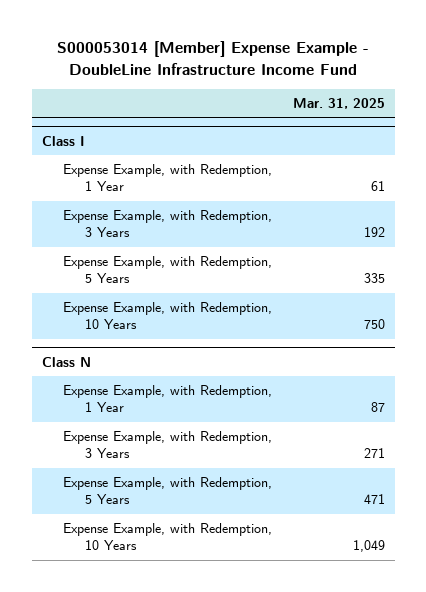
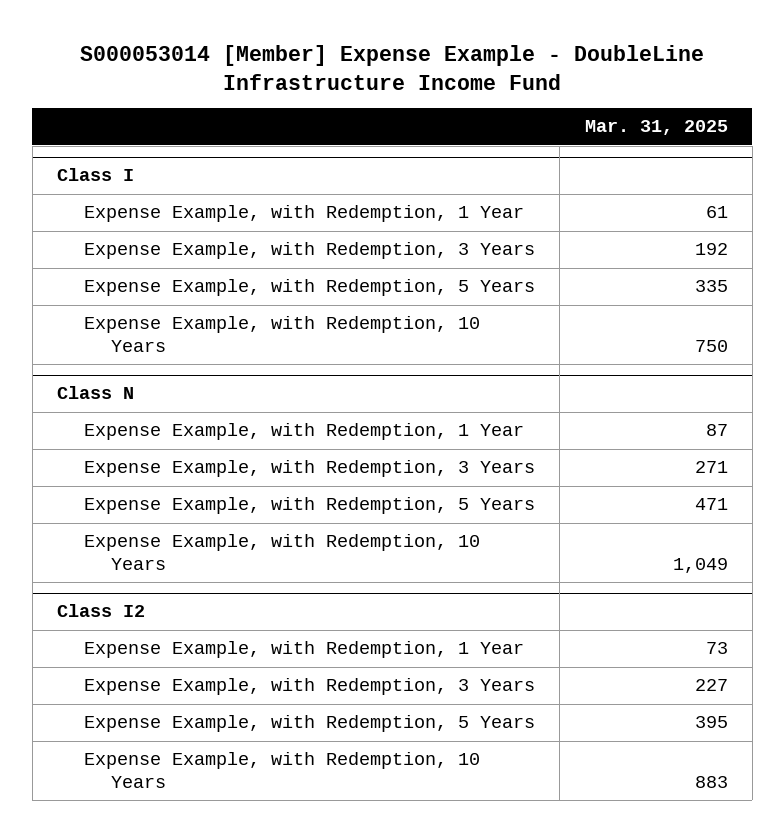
none -> [56,604,145,618] Class I2
none -> [84,641,525,659] Expense Example, with Redemption, 1 Year
none -> [84,678,536,696] Expense Example, with Redemption, 3 Years
none -> [84,715,536,733] Expense Example, with Redemption, 5 Years
none -> [84,752,481,788] Expense Example, with Redemption, 10 Years

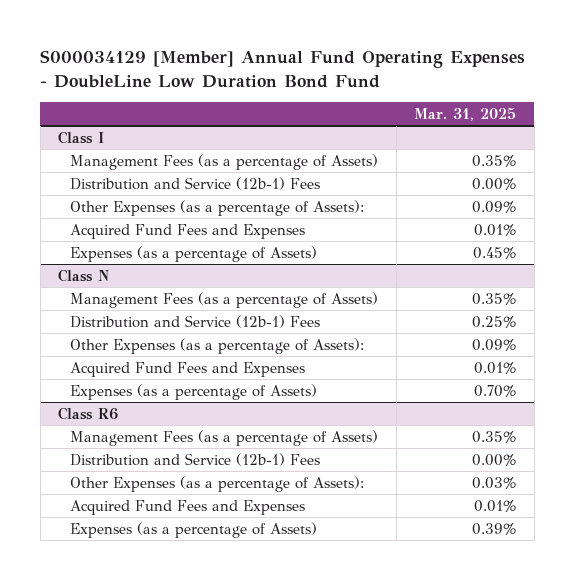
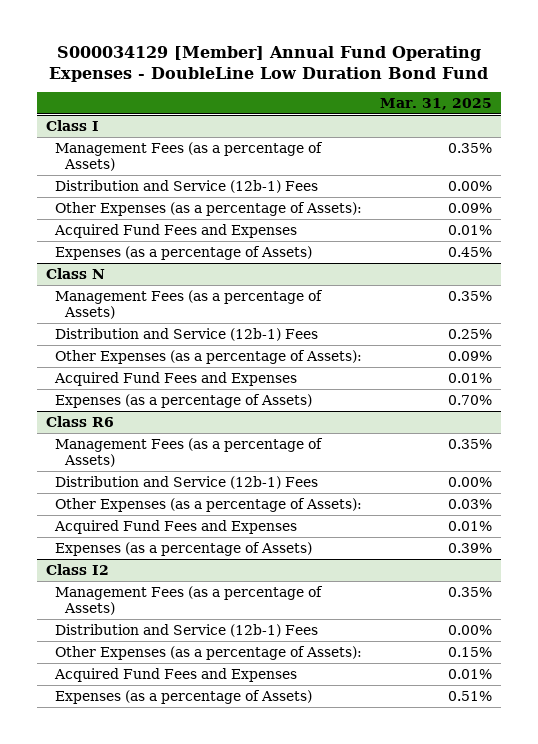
none -> [46,563,110,575] Class I2
none -> [55,585,324,615] Management Fees (as a percentage of Assets)
none -> [55,623,319,637] Distribution and Service (12b-1) Fees
none -> [55,645,363,660] Other Expenses (as a percentage of Assets):
none -> [54,667,298,682] Acquired Fund Fees and Expenses
none -> [55,689,313,704] Expenses (as a percentage of Assets)

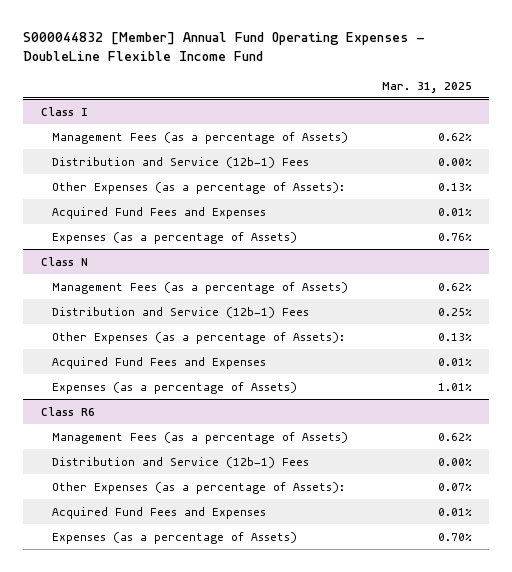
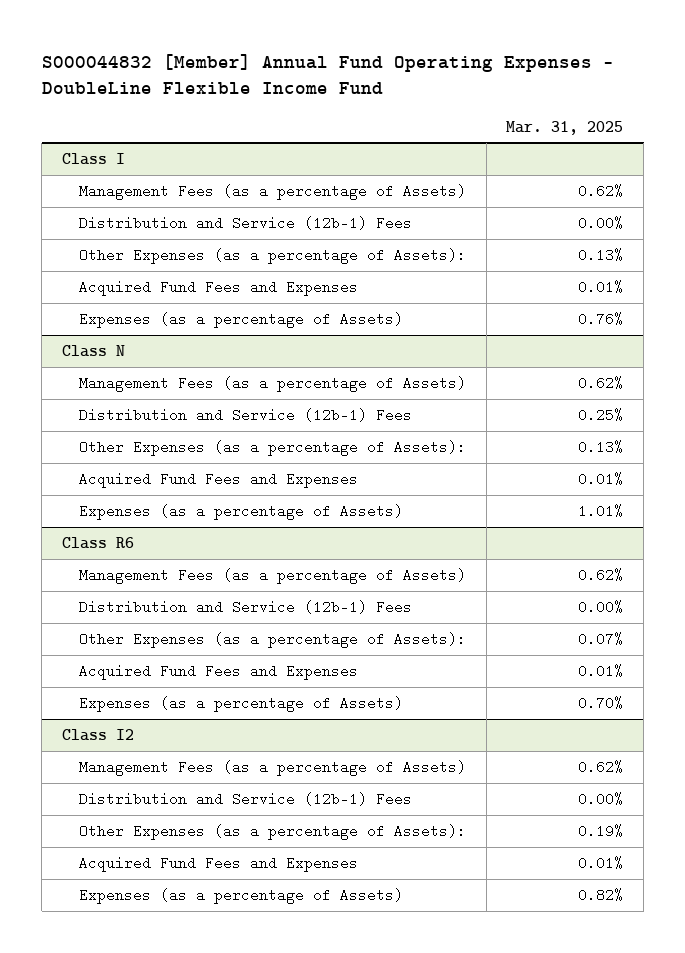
none -> [62,728,135,741] Class I2
none -> [78,759,466,776] Management Fees (as a percentage of Assets)
none -> [78,791,412,806] Distribution and Service (12b-1) Fees
none -> [78,823,466,840] Other Expenses (as a percentage of Assets):
none -> [78,855,358,872] Acquired Fund Fees and Expenses
none -> [78,887,403,904] Expenses (as a percentage of Assets)

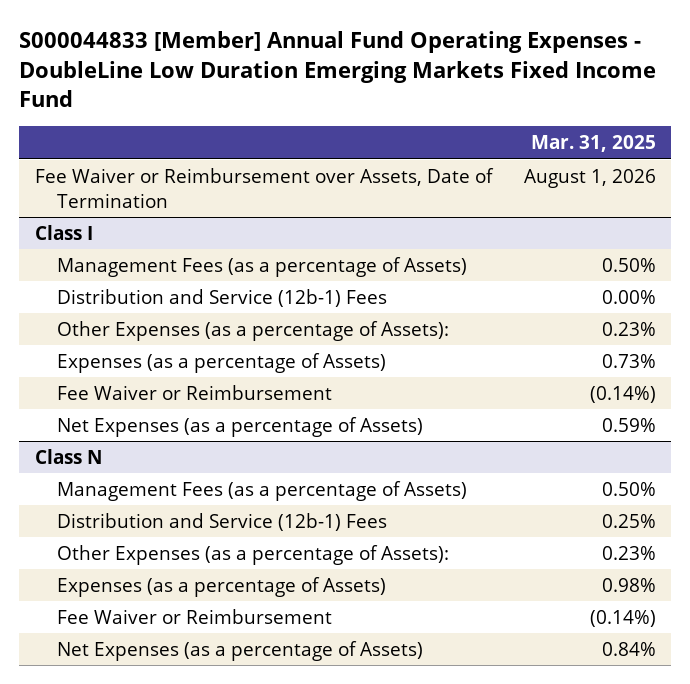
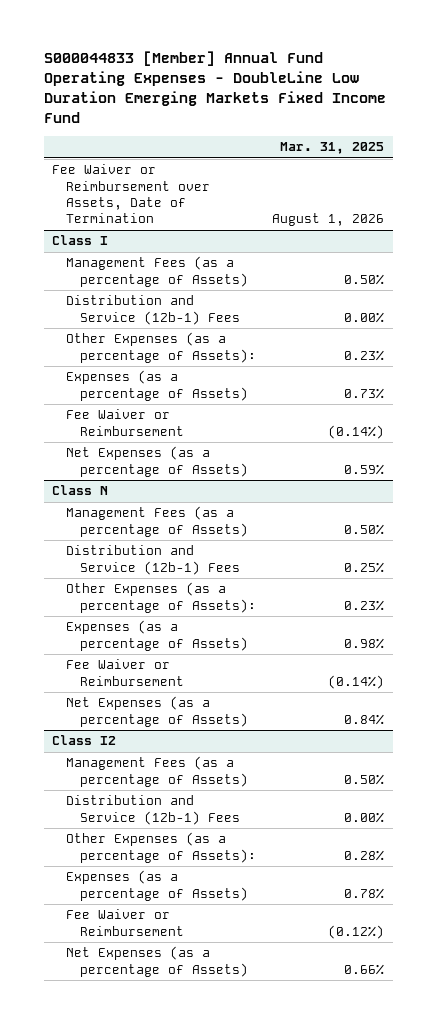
none -> [51,735,116,746] Class I2
none -> [65,756,248,787] Management Fees (as a percentage of Assets)
none -> [65,795,240,825] Distribution and Service (12b-1) Fees
none -> [65,832,256,863] Other Expenses (as a percentage of Assets):
none -> [65,870,248,901] Expenses (as a percentage of Assets)
none -> [65,909,184,936] Fee Waiver or Reimbursement
none -> [65,946,248,977] Net Expenses (as a percentage of Assets)

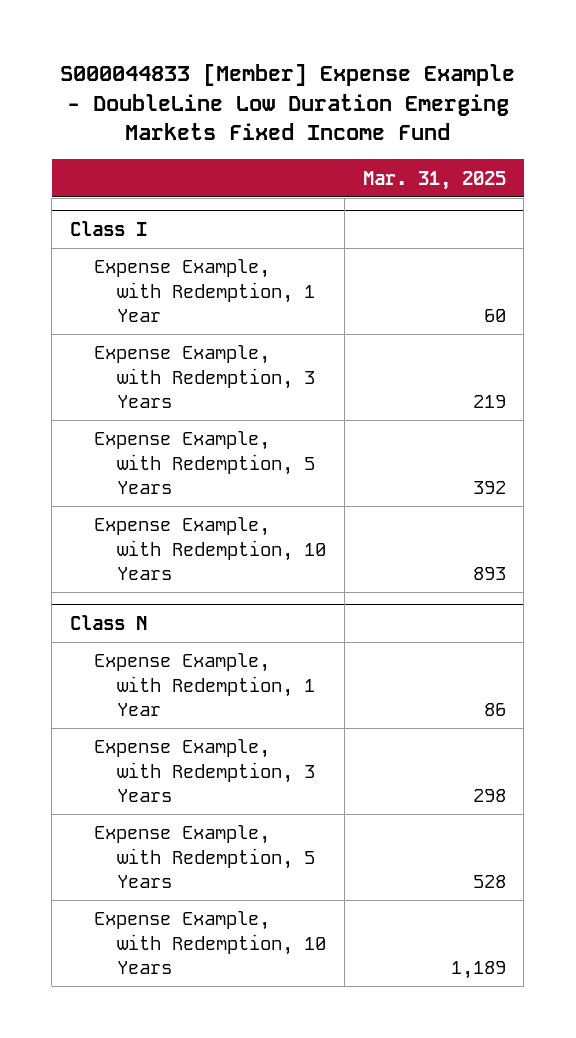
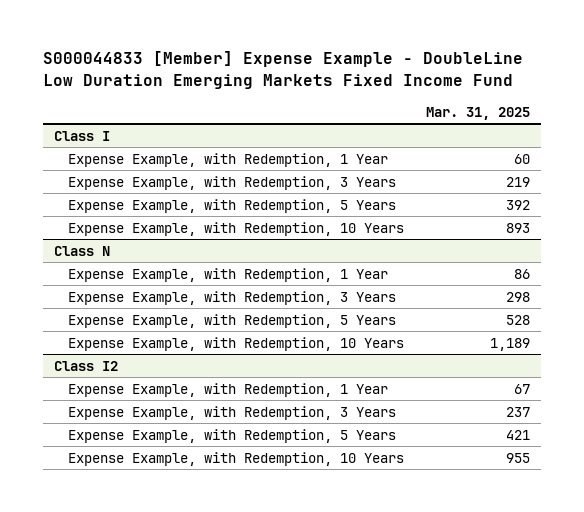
none -> [53,360,118,371] Class I2
none -> [67,382,388,397] Expense Example, with Redemption, 1 Year
none -> [67,405,396,420] Expense Example, with Redemption, 3 Years
none -> [67,428,396,443] Expense Example, with Redemption, 5 Years
none -> [67,451,404,466] Expense Example, with Redemption, 10 Years

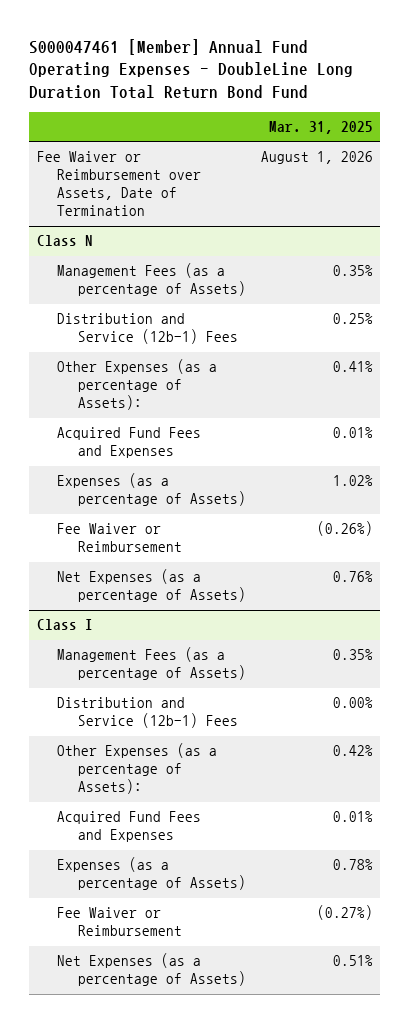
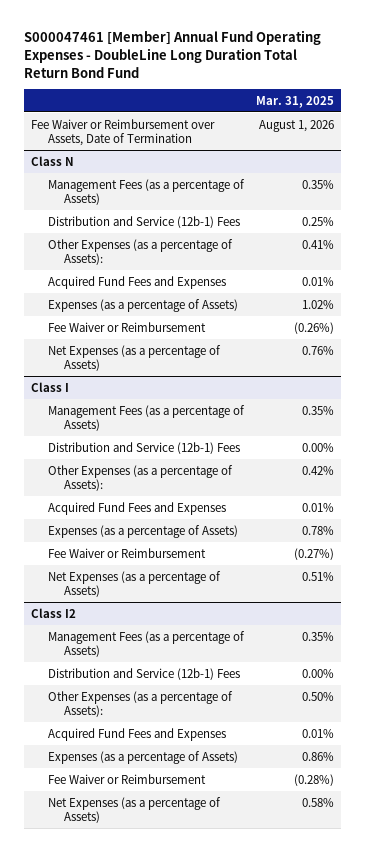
none -> [30,607,76,618] Class I2
none -> [47,630,245,657] Management Fees (as a percentage of Assets)
none -> [47,667,240,680] Distribution and Service (12b-1) Fees
none -> [47,690,233,717] Other Expenses (as a percentage of Assets):
none -> [47,727,226,741] Acquired Fund Fees and Expenses
none -> [47,750,238,764] Expenses (as a percentage of Assets)
none -> [47,773,206,784] Fee Waiver or Reimbursement
none -> [47,796,221,823] Net Expenses (as a percentage of Assets)

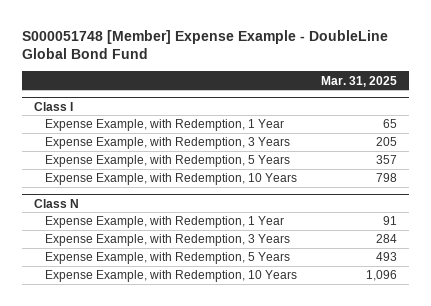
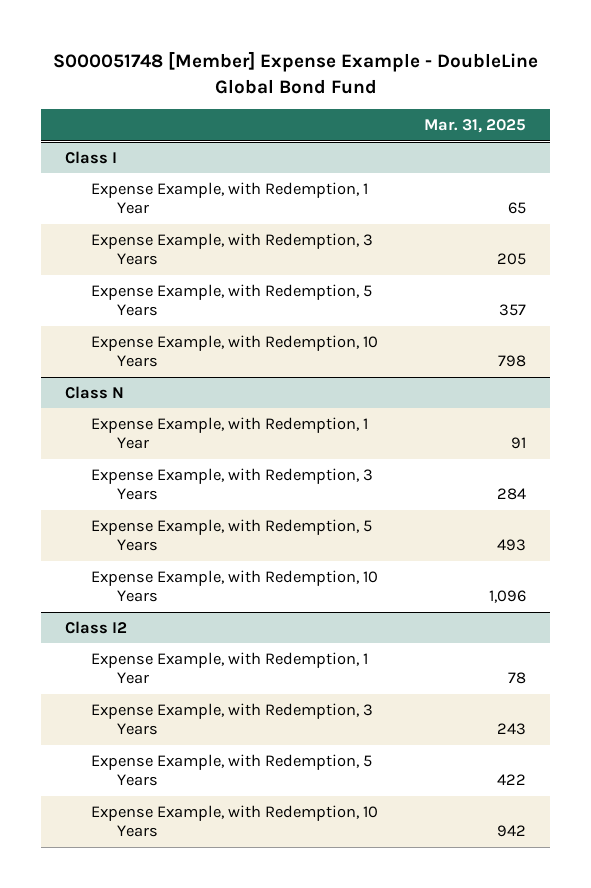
none -> [64,620,127,634] Class I2
none -> [90,651,368,685] Expense Example, with Redemption, 1 Year
none -> [90,702,373,736] Expense Example, with Redemption, 3 Years
none -> [90,753,372,787] Expense Example, with Redemption, 5 Years
none -> [90,804,378,838] Expense Example, with Redemption, 10 Years

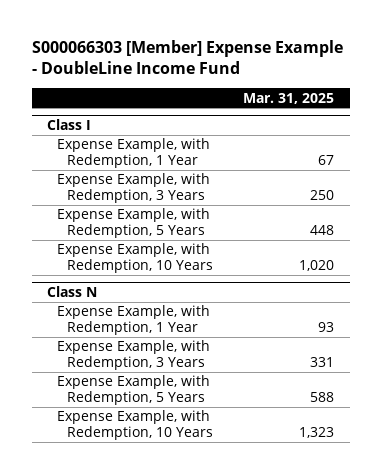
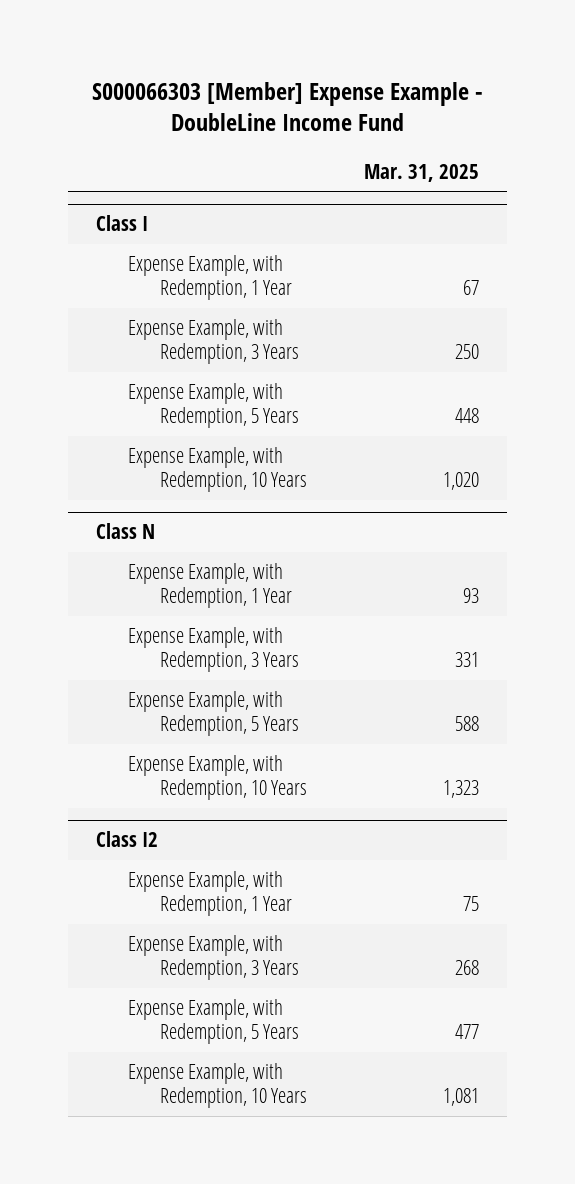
none -> [96,831,159,848] Class I2
none -> [128,871,293,917] Expense Example, with Redemption, 1 Year
none -> [128,935,300,981] Expense Example, with Redemption, 3 Years
none -> [128,999,300,1045] Expense Example, with Redemption, 5 Years
none -> [128,1063,308,1109] Expense Example, with Redemption, 10 Years

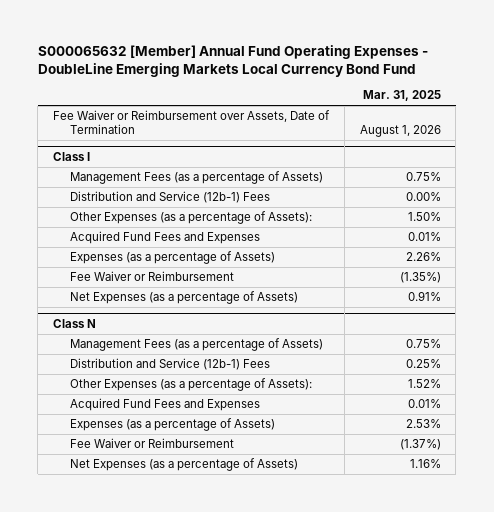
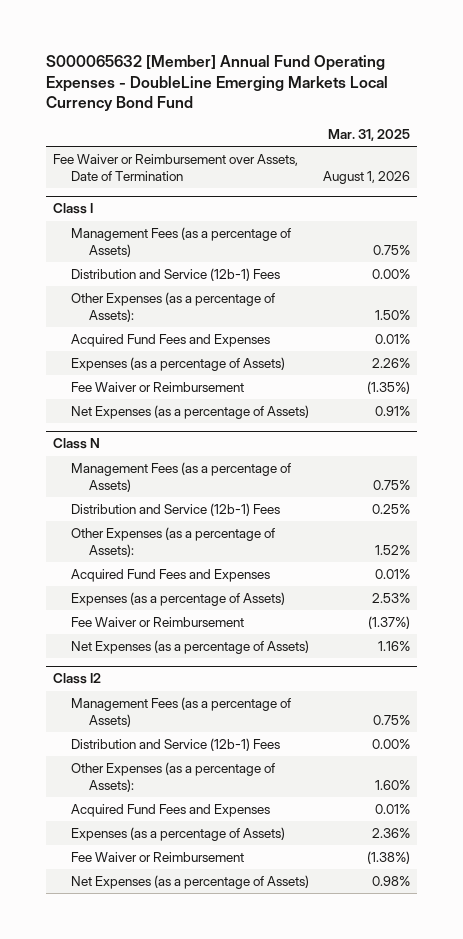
none -> [53,673,102,685] Class I2
none -> [70,697,291,727] Management Fees (as a percentage of Assets)
none -> [70,738,280,752] Distribution and Service (12b-1) Fees
none -> [70,762,275,792] Other Expenses (as a percentage of Assets):
none -> [70,804,270,818] Acquired Fund Fees and Expenses
none -> [70,827,285,842] Expenses (as a percentage of Assets)
none -> [70,852,244,863] Fee Waiver or Reimbursement
none -> [70,875,309,890] Net Expenses (as a percentage of Assets)

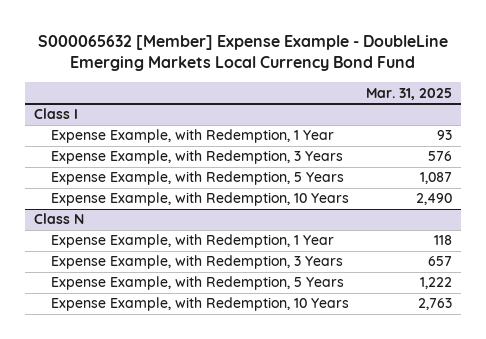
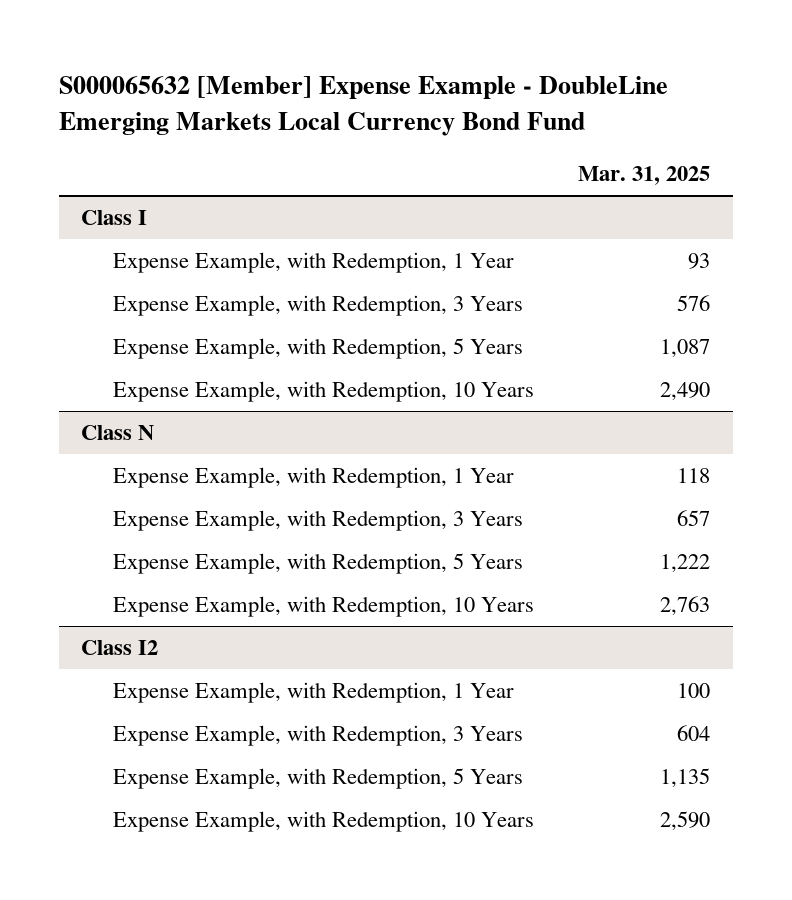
none -> [81,639,159,655] Class I2
none -> [113,681,515,703] Expense Example, with Redemption, 1 Year
none -> [113,724,524,746] Expense Example, with Redemption, 3 Years
none -> [113,767,524,789] Expense Example, with Redemption, 5 Years
none -> [113,810,535,832] Expense Example, with Redemption, 10 Years

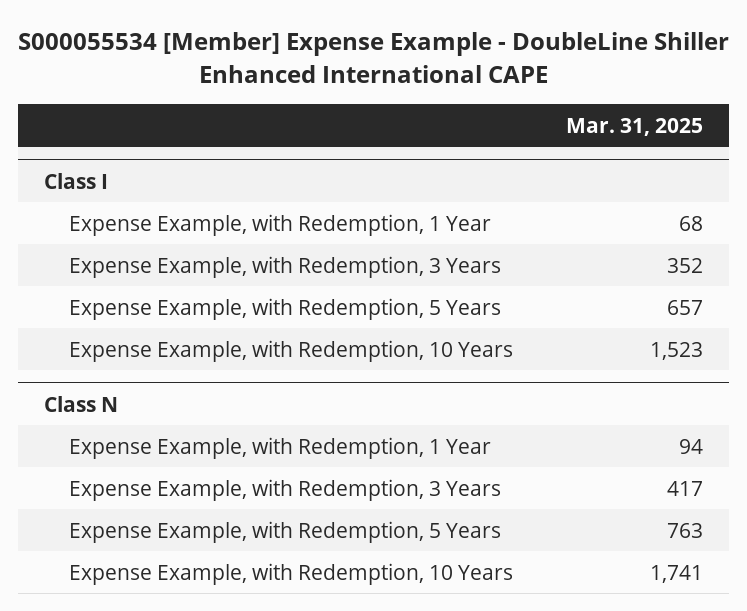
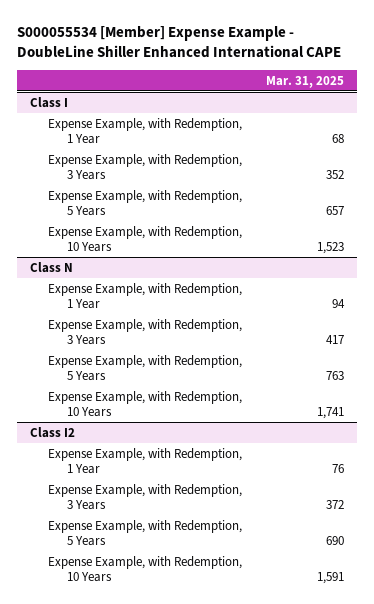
none -> [29,426,75,438] Class I2
none -> [48,447,243,474] Expense Example, with Redemption, 1 Year
none -> [48,483,243,510] Expense Example, with Redemption, 3 Years
none -> [48,519,243,546] Expense Example, with Redemption, 5 Years
none -> [48,555,243,582] Expense Example, with Redemption, 10 Years

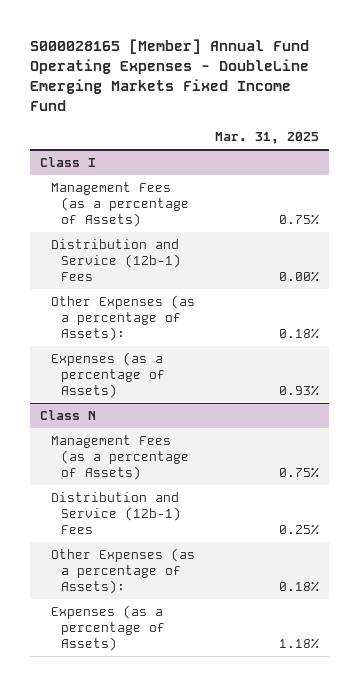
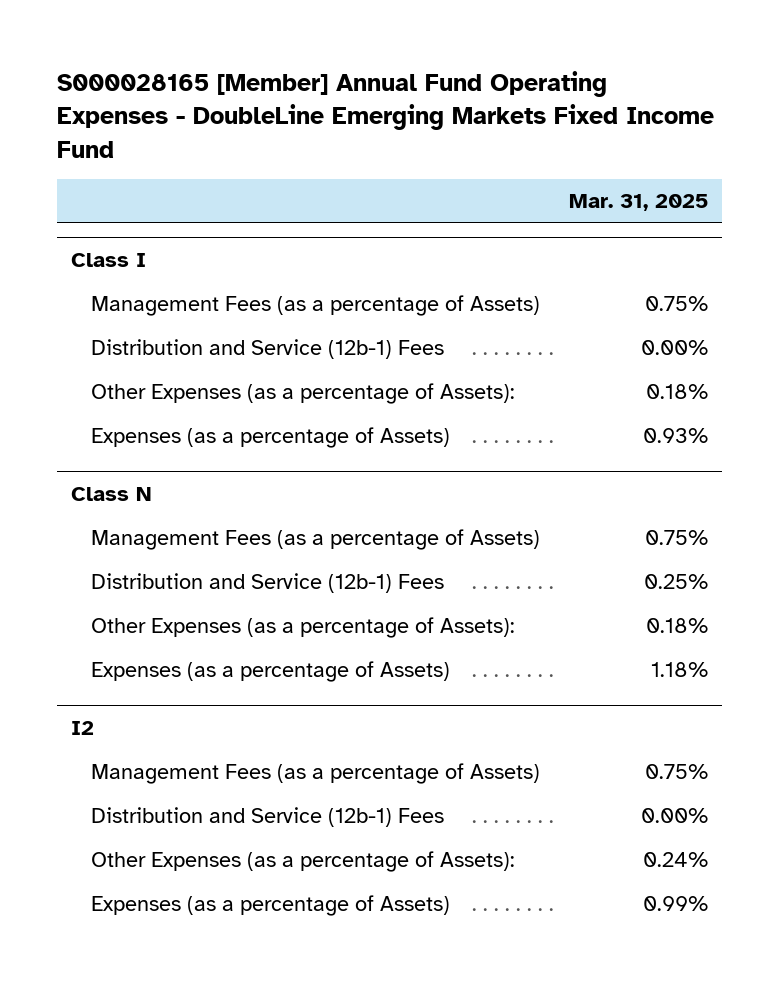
none -> [71,721,95,736] I2
none -> [91,763,541,785] Management Fees (as a percentage of Assets)
none -> [91,807,445,828] Distribution and Service (12b-1) Fees
none -> [91,851,516,873] Other Expenses (as a percentage of Assets):
none -> [91,895,451,917] Expenses (as a percentage of Assets)

